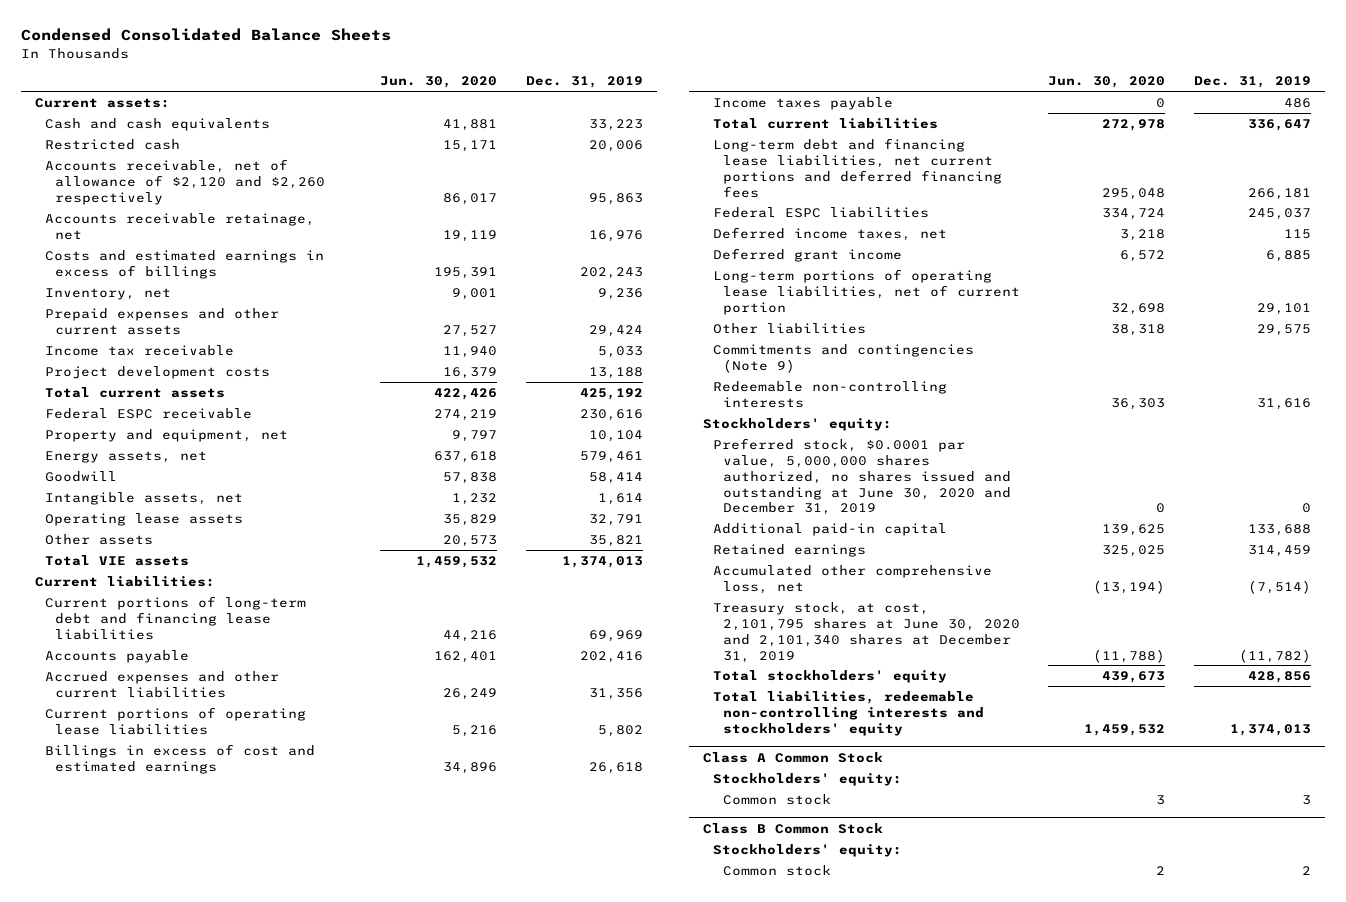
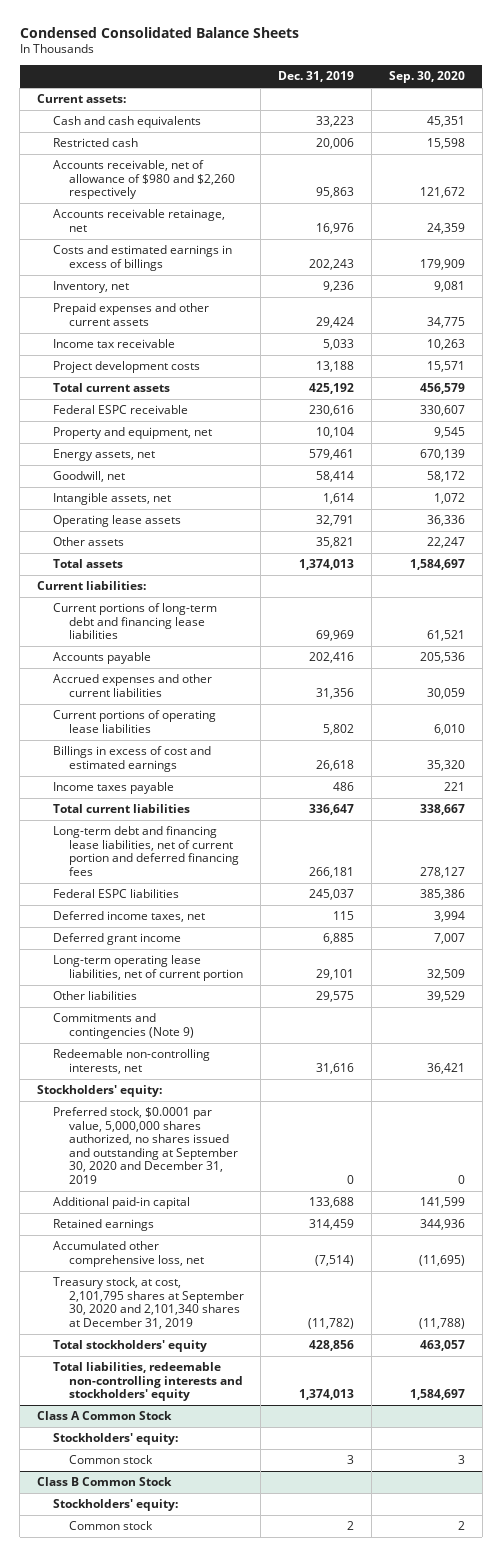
[380,76,498,89] Jun. 30, 2020 -> none
none -> [388,71,465,84] Sep. 30, 2020
[44,158,325,205] Accounts receivable, net of allowance of $2,120 and $2,260 respectively -> [52,160,235,200] Accounts receivable, net of allowance of $980 and $2,260 respectively
[44,470,117,482] Goodwill -> [52,471,125,483] Goodwill, net
[44,554,189,566] Total VIE assets -> [52,559,123,569] Total assets
[713,137,1002,198] Long-term debt and financing lease liabilities, net current portions and deferred financing fees -> [52,826,239,876] Long-term debt and financing lease liabilities, net of current portion and deferred financing fees
[713,268,1020,315] Long-term portions of operating lease liabilities, net of current portion -> [52,955,243,981] Long-term operating lease liabilities, net of current portion
[713,380,948,408] Redeemable non-controlling interests -> [52,1049,210,1074] Redeemable non-controlling interests, net
[713,437,1011,516] Preferred stock, $0.0001 par value, 5,000,000 shares authorized, no shares issued and outstanding at June 30, 2020 and December 31, 2019 -> [52,1107,238,1184] Preferred stock, $0.0001 par value, 5,000,000 shares authorized, no shares issued and outstanding at September 30, 2020 and December 31, 2019
[713,601,1020,663] Treasury stock, at cost, 2,101,795 shares at June 30, 2020 and 2,101,340 shares at December 31, 2019 -> [52,1277,244,1329] Treasury stock, at cost, 2,101,795 shares at September 30, 2020 and 2,101,340 shares at December 31, 2019

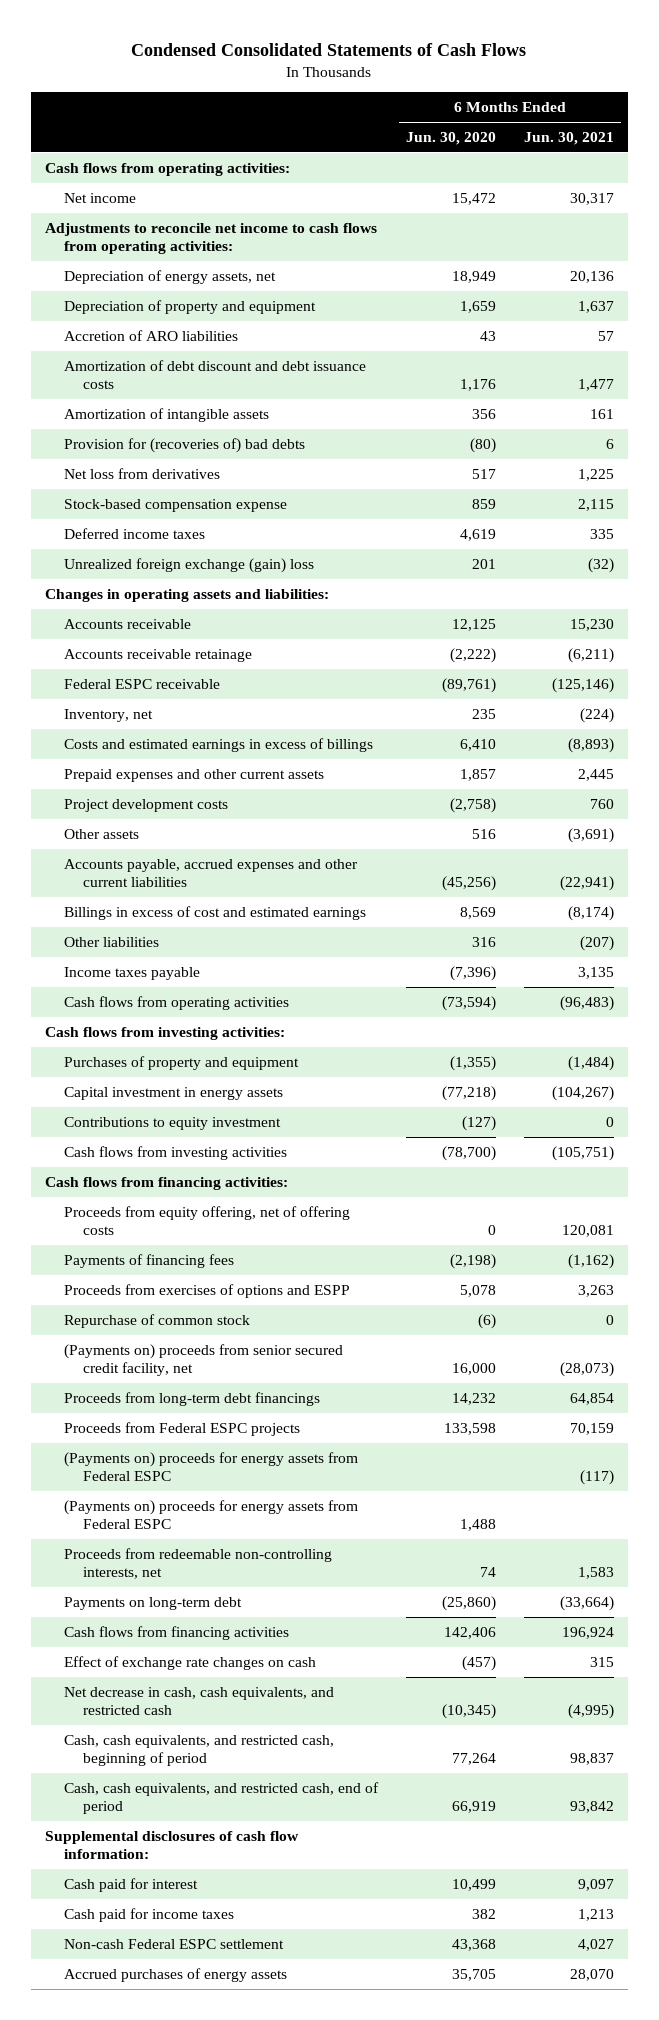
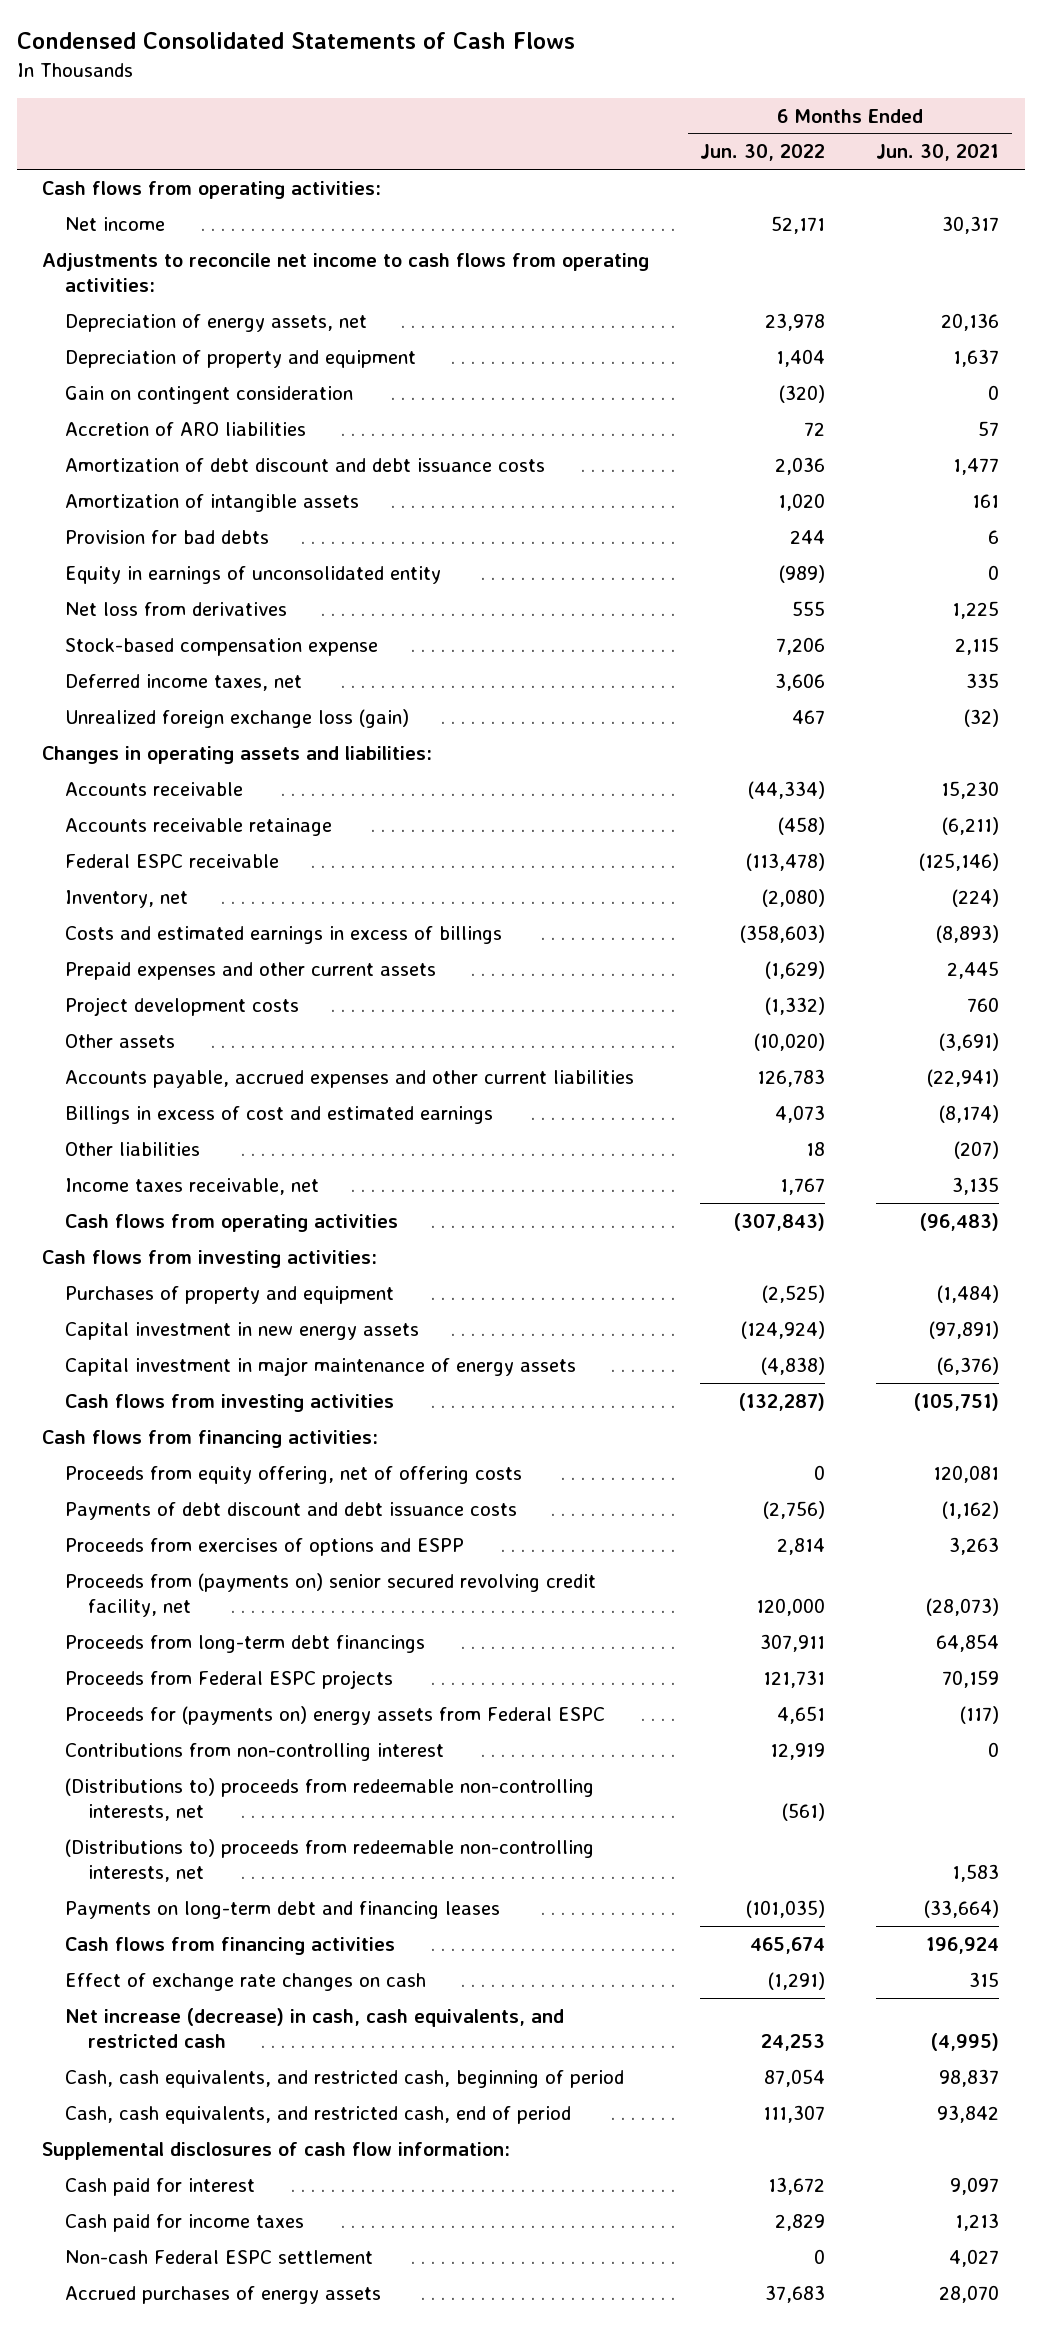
[405,132,496,146] Jun. 30, 2020 -> none
none -> [700,144,826,162] Jun. 30, 2022
none -> [65,385,354,404] Gain on contingent consideration
[64,437,306,453] Provision for (recoveries of) bad debts -> [65,529,270,544] Provision for bad debts
none -> [65,565,442,584] Equity in earnings of unconsolidated entity
[64,527,206,539] Deferred income taxes -> [65,673,303,691] Deferred income taxes, net
[64,557,315,573] Unrealized foreign exchange (gain) loss -> [65,708,410,728] Unrealized foreign exchange loss (gain)
[64,966,201,980] Income taxes payable -> [65,1177,320,1195] Income taxes receivable, net
[64,1116,282,1130] Contributions to equity investment -> none
[64,1086,284,1100] Capital investment in energy assets -> [65,1321,420,1340] Capital investment in new energy assets
[551,1085,614,1101] (104,267) -> [929,1320,1000,1339] (97,891)
none -> [65,1356,577,1376] Capital investment in major maintenance of energy assets
[64,1253,235,1268] Payments of financing fees -> [65,1501,518,1520] Payments of debt discount and debt issuance costs
[64,1313,251,1328] Repurchase of common stock -> none
[64,1343,344,1377] (Payments on) proceeds from senior secured credit facility, net -> [65,1572,597,1618] Proceeds from (payments on) senior secured revolving credit facility, net
[64,1499,359,1530] (Payments on) proceeds for energy assets from Federal ESPC -> none
[64,1451,359,1482] (Payments on) proceeds for energy assets from Federal ESPC -> [65,1705,606,1725] Proceeds for (payments on) energy assets from Federal ESPC
none -> [65,1742,445,1761] Contributions from non-controlling interest
none -> [65,1777,595,1822] (Distributions to) proceeds from redeemable non-controlling interests, net
[64,1547,333,1580] Proceeds from redeemable non-controlling interests, net -> [65,1838,595,1883] (Distributions to) proceeds from redeemable non-controlling interests, net
[64,1596,243,1610] Payments on long-term debt -> [65,1900,501,1919] Payments on long-term debt and financing leases
[64,1686,335,1716] Net decrease in cash, cash equivalents, and restricted cash -> [65,2007,565,2049] Net increase (decrease) in cash, cash equivalents, and restricted cash

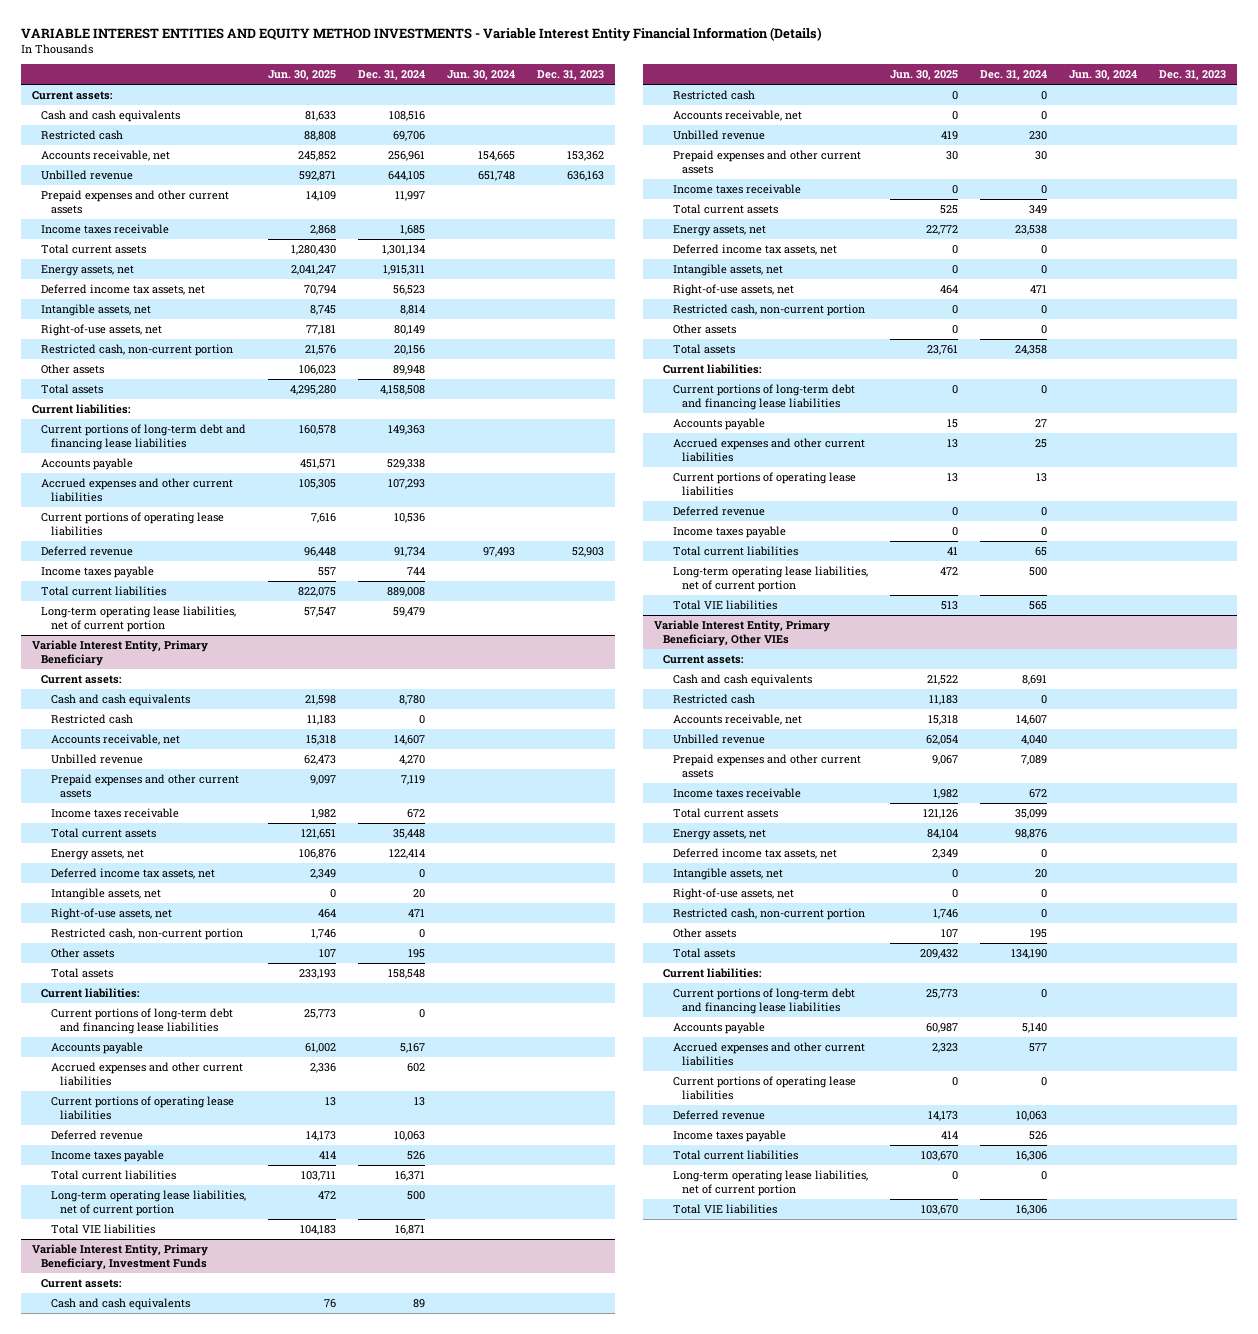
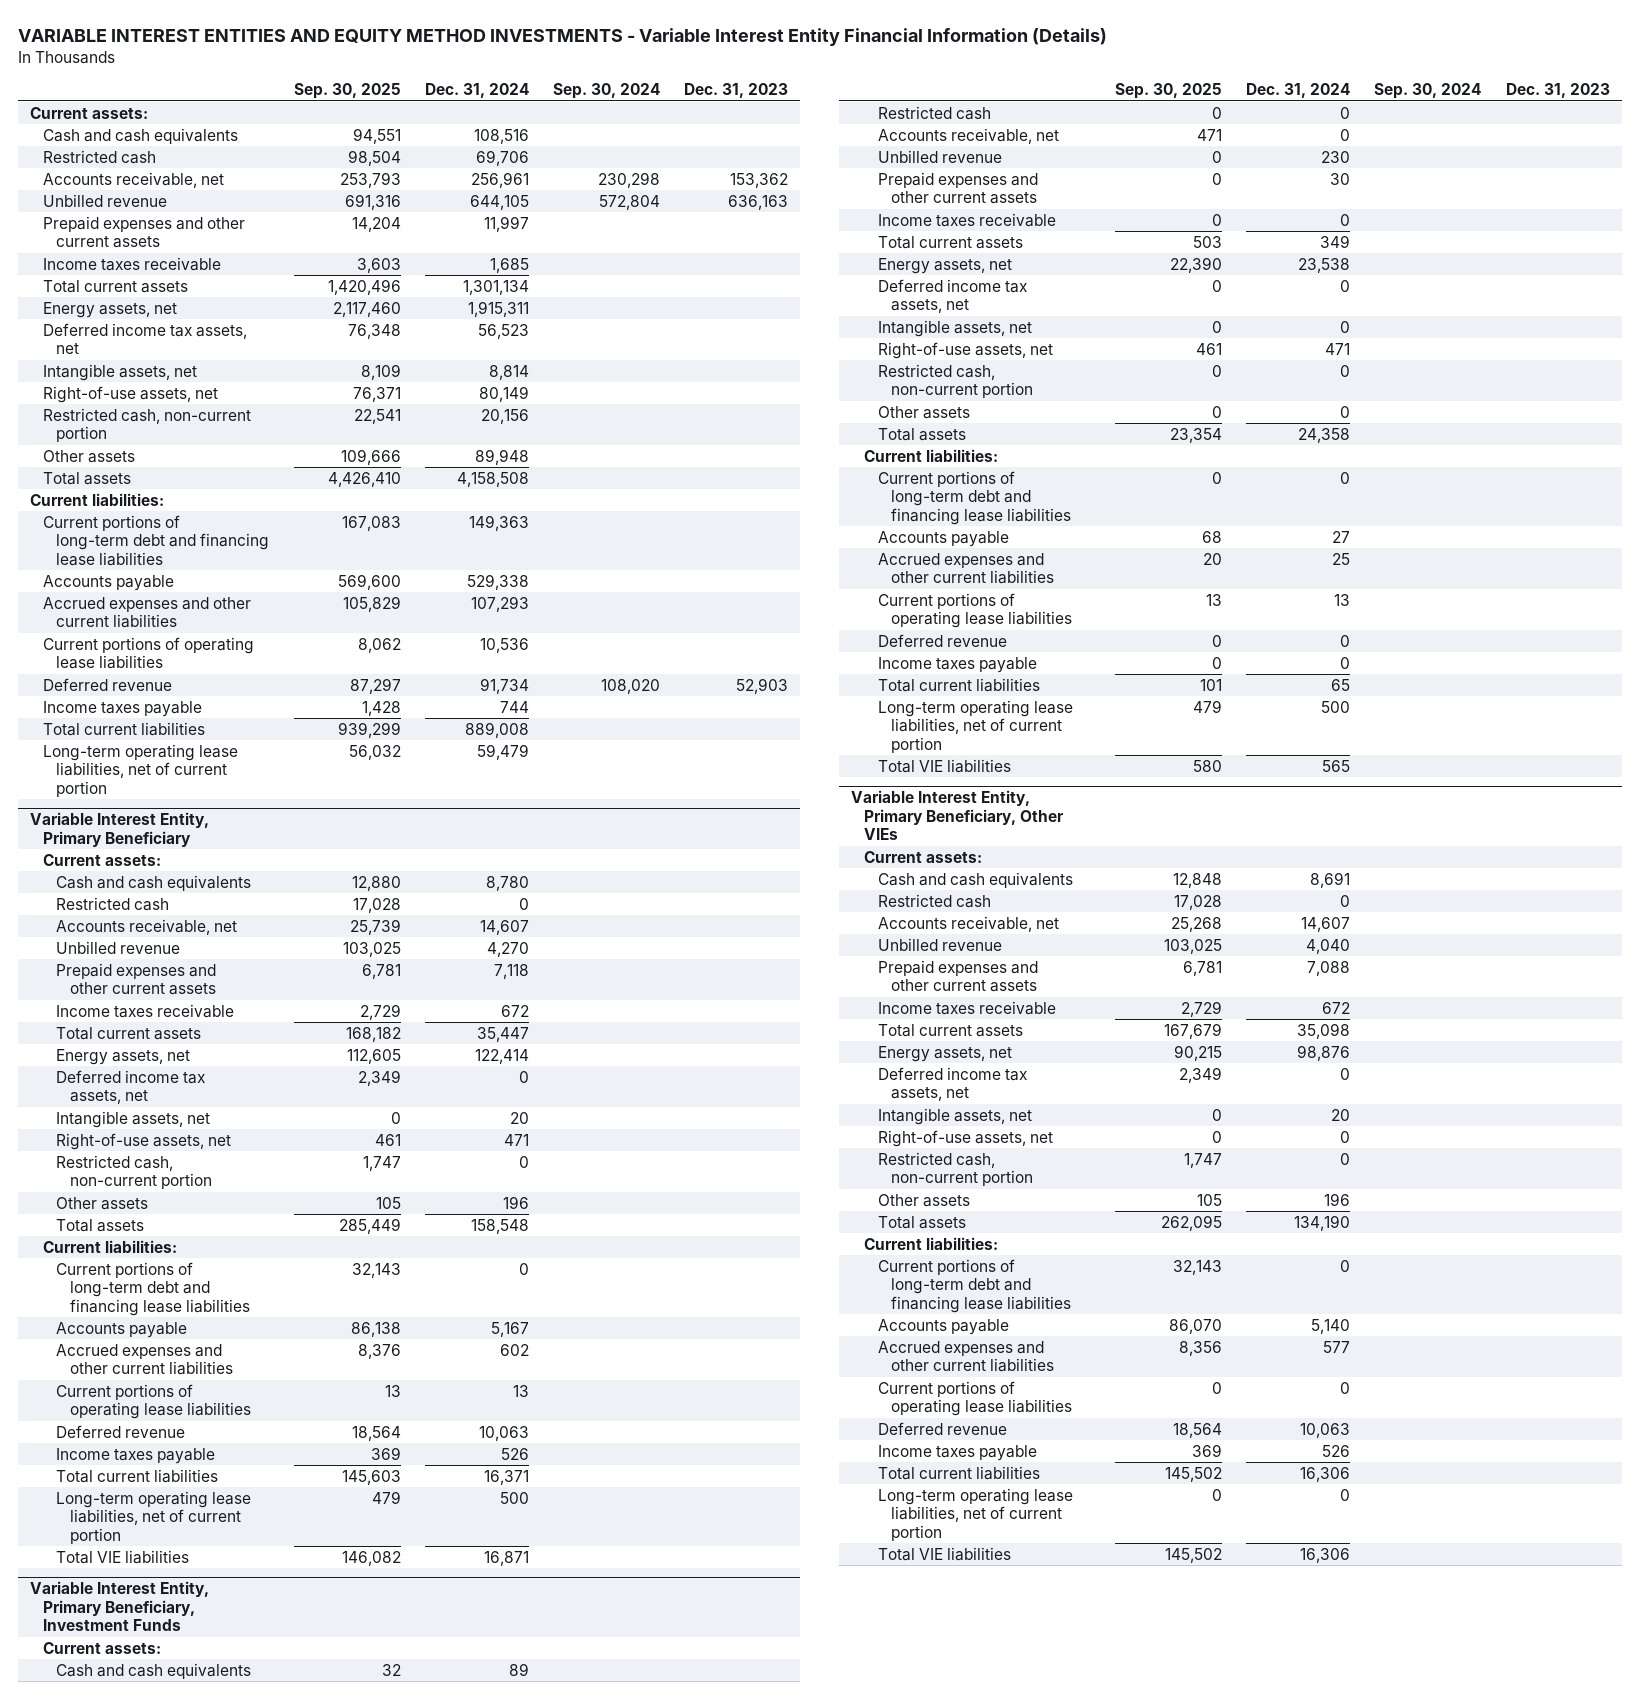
[268,70,337,81] Jun. 30, 2025 -> none
[447,70,516,81] Jun. 30, 2024 -> none
none -> [293,83,401,100] Sep. 30, 2025
none -> [553,83,661,100] Sep. 30, 2024
[401,775,426,786] 7,119 -> [493,963,529,979] 7,118
[393,829,426,840] 35,448 -> [476,1026,529,1042] 35,447
[408,949,426,959] 195 -> [502,1195,529,1209] 196
[1021,755,1048,766] 7,089 -> [1307,960,1351,976] 7,088
[1015,809,1048,820] 35,099 -> [1297,1022,1351,1039] 35,098
[1030,929,1048,939] 195 -> [1324,1192,1351,1206] 196

